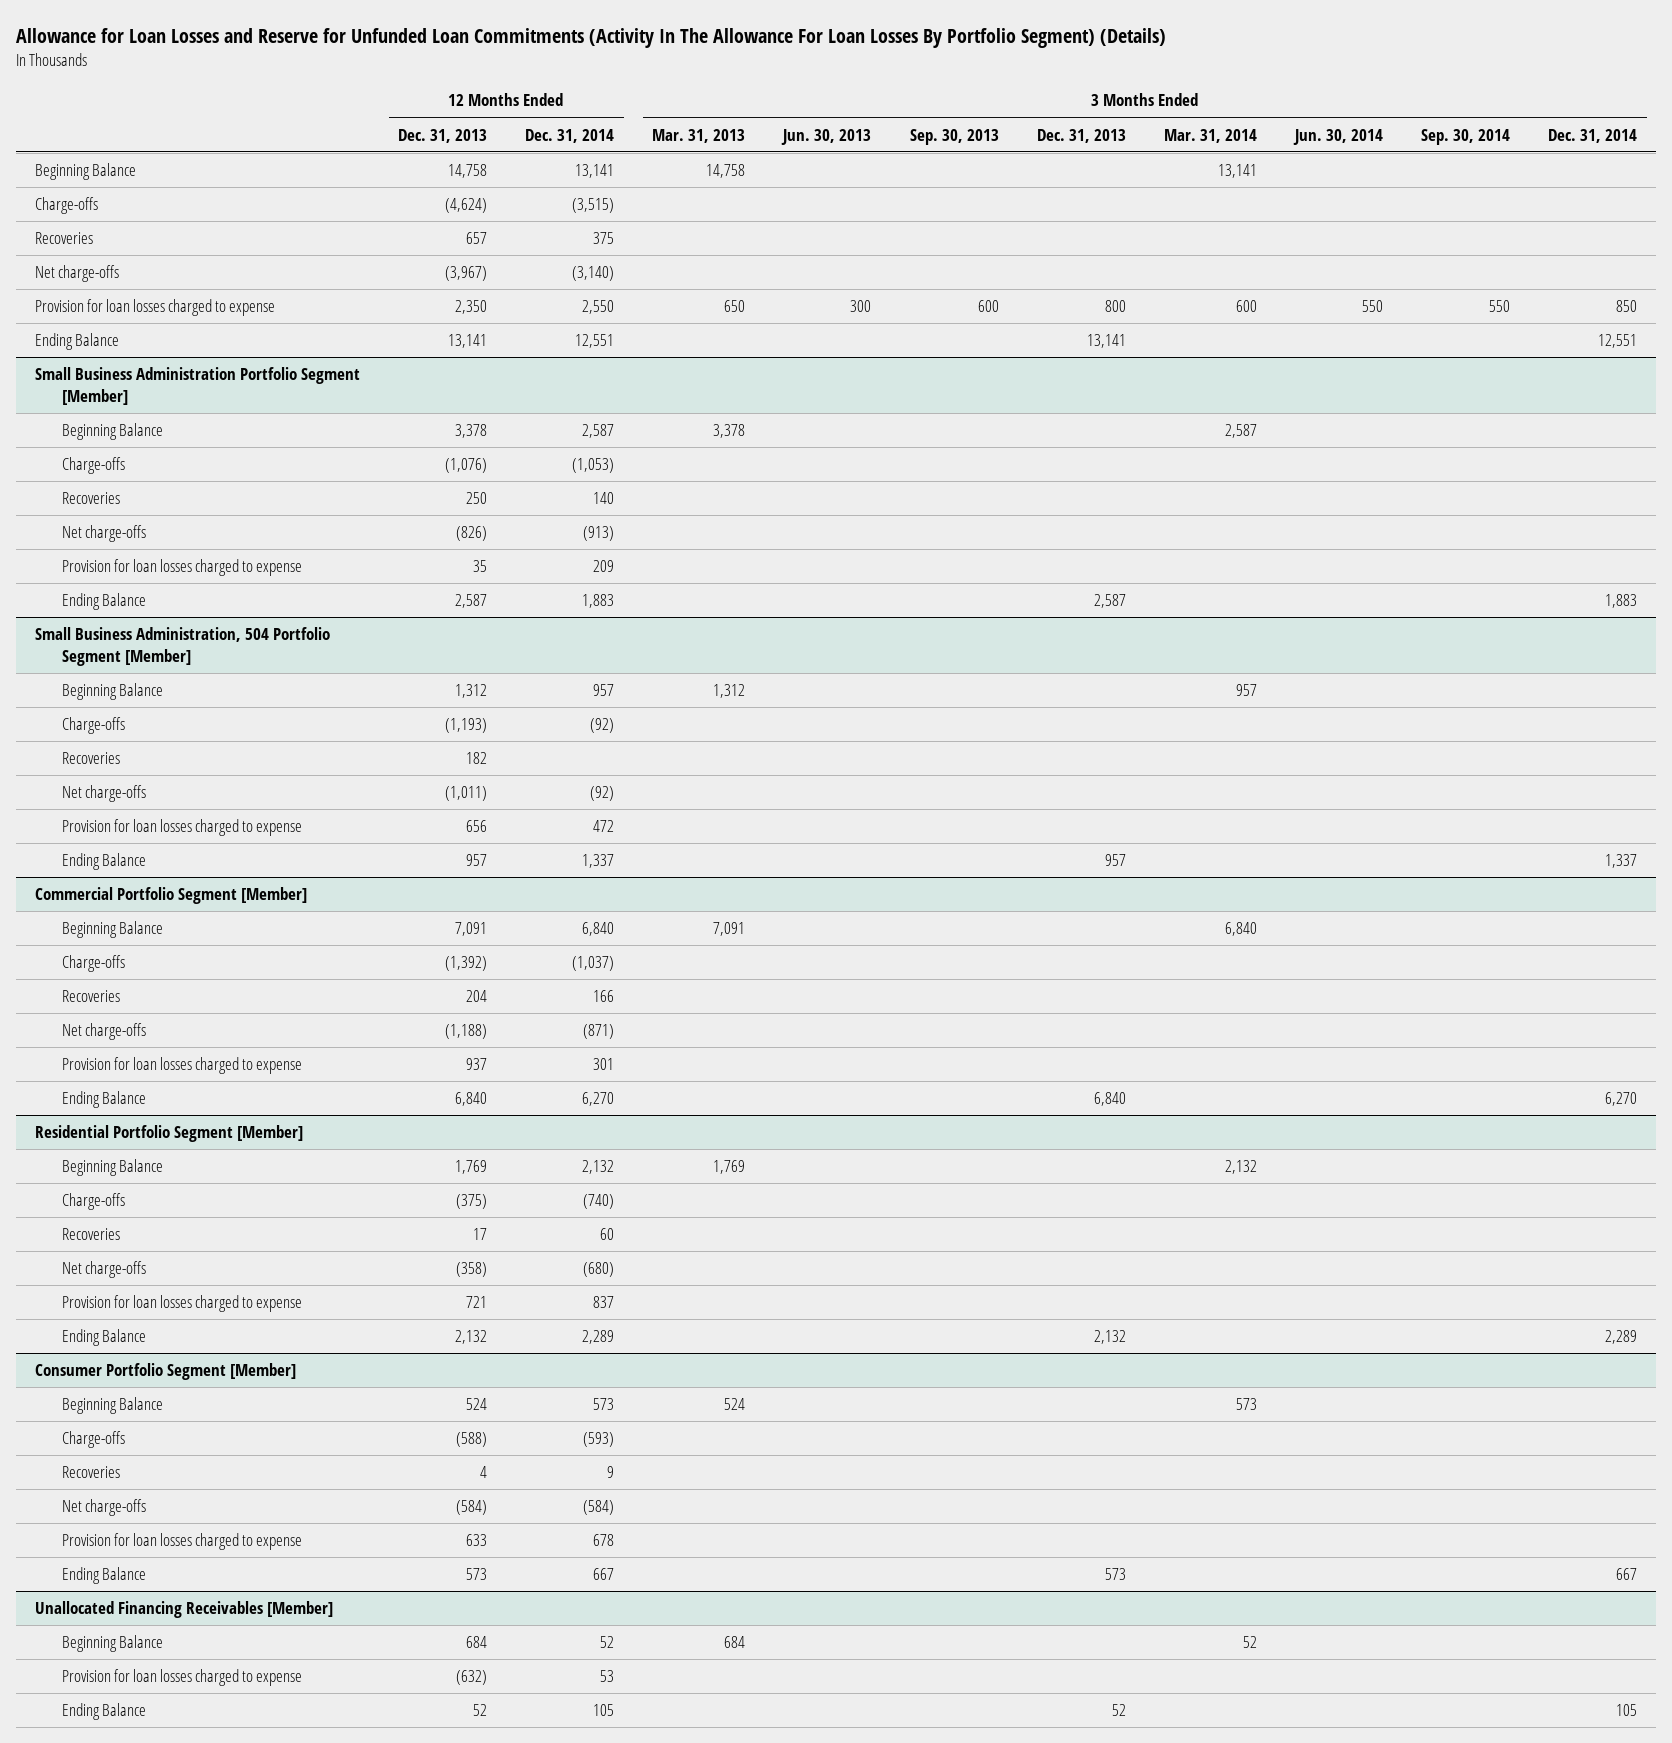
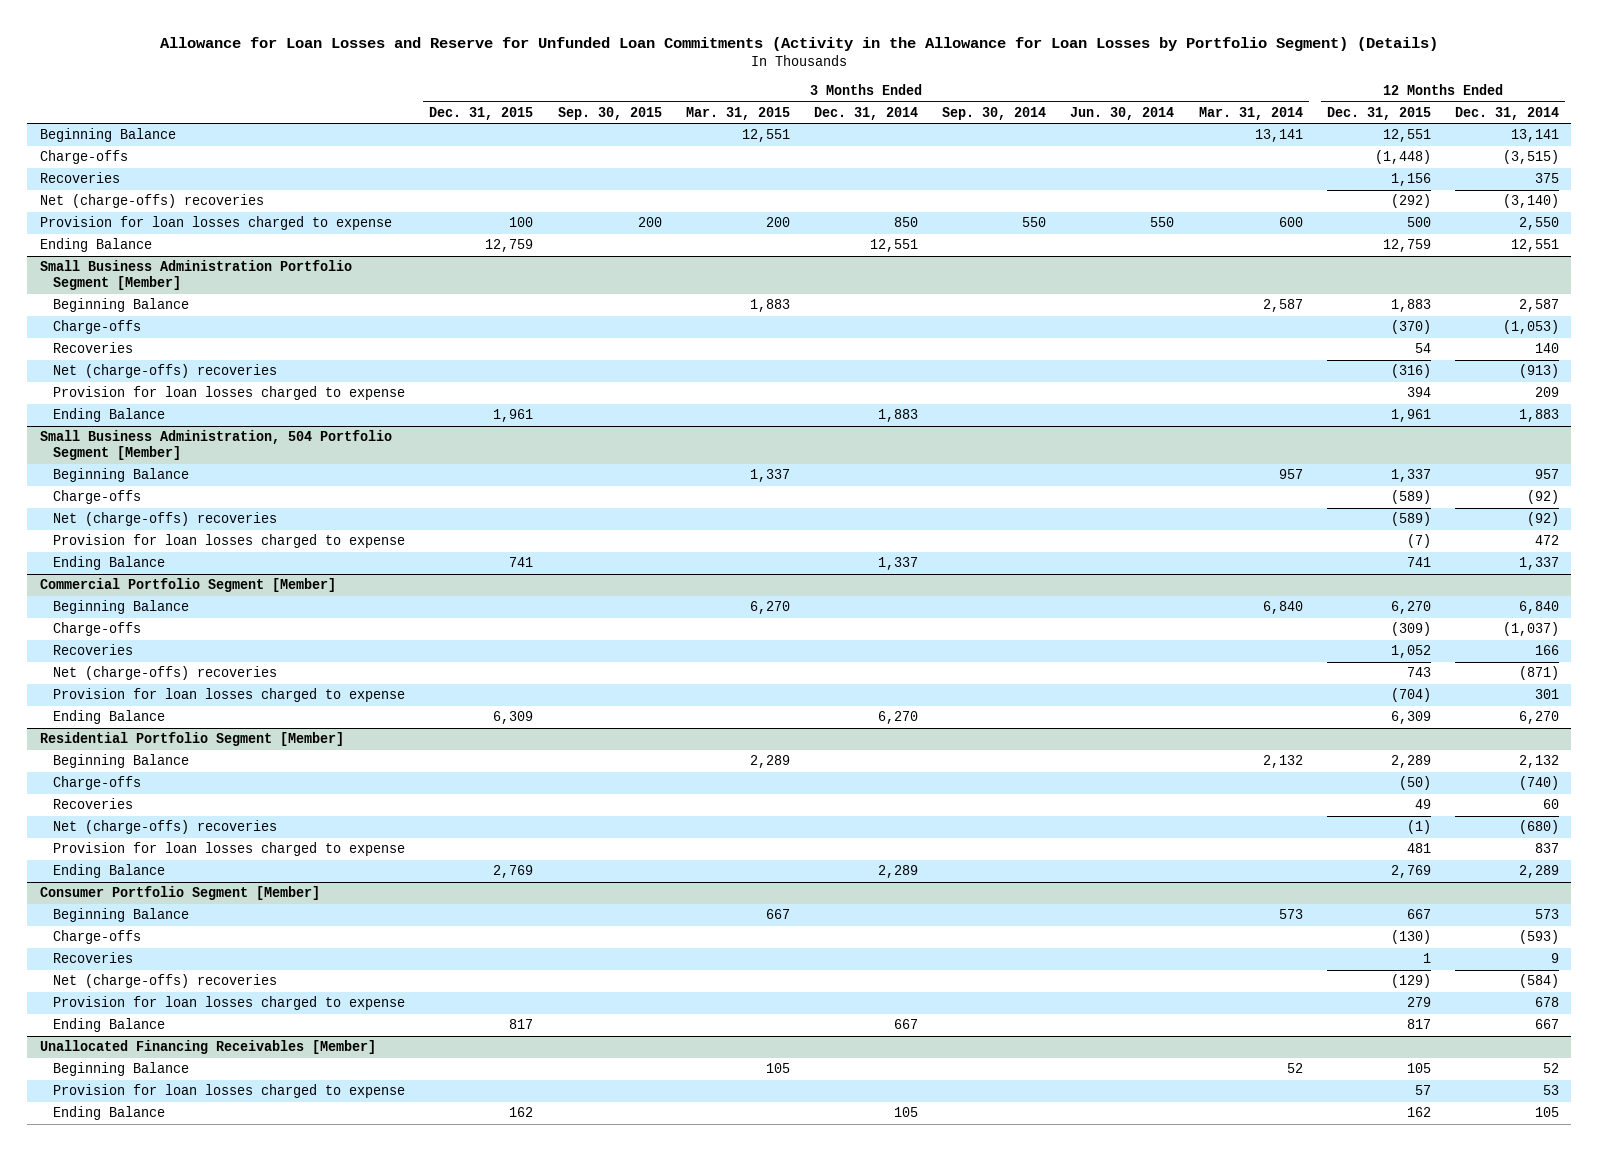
[15,27,1166,48] Allowance for Loan Losses and Reserve for Unfunded Loan Commitments (Activity In The Allowance For Loan Losses By Portfolio Segment) (Details) -> [160,37,1439,52] Allowance for Loan Losses and Reserve for Unfunded Loan Commitments (Activity in the Allowance for Loan Losses by Portfolio Segment) (Details)
[398,128,488,143] Dec. 31, 2013 -> none
[652,128,746,143] Mar. 31, 2013 -> none
[781,128,872,145] Jun. 30, 2013 -> none
[909,128,999,145] Sep. 30, 2013 -> none
[1036,128,1126,143] Dec. 31, 2013 -> none
none -> [429,106,534,120] Dec. 31, 2015
none -> [557,106,662,120] Sep. 30, 2015
none -> [685,106,790,120] Mar. 31, 2015
none -> [1326,106,1431,120] Dec. 31, 2015
[35,265,120,283] Net charge-offs -> [39,194,264,209] Net (charge-offs) recoveries
[62,525,147,543] Net charge-offs -> [53,364,278,379] Net (charge-offs) recoveries
[62,752,121,765] Recoveries -> none
[62,785,147,803] Net charge-offs -> [53,512,278,527] Net (charge-offs) recoveries
[62,1023,147,1041] Net charge-offs -> [53,666,278,681] Net (charge-offs) recoveries
[62,1261,147,1279] Net charge-offs -> [53,820,278,835] Net (charge-offs) recoveries
[62,1499,147,1517] Net charge-offs -> [53,974,278,989] Net (charge-offs) recoveries

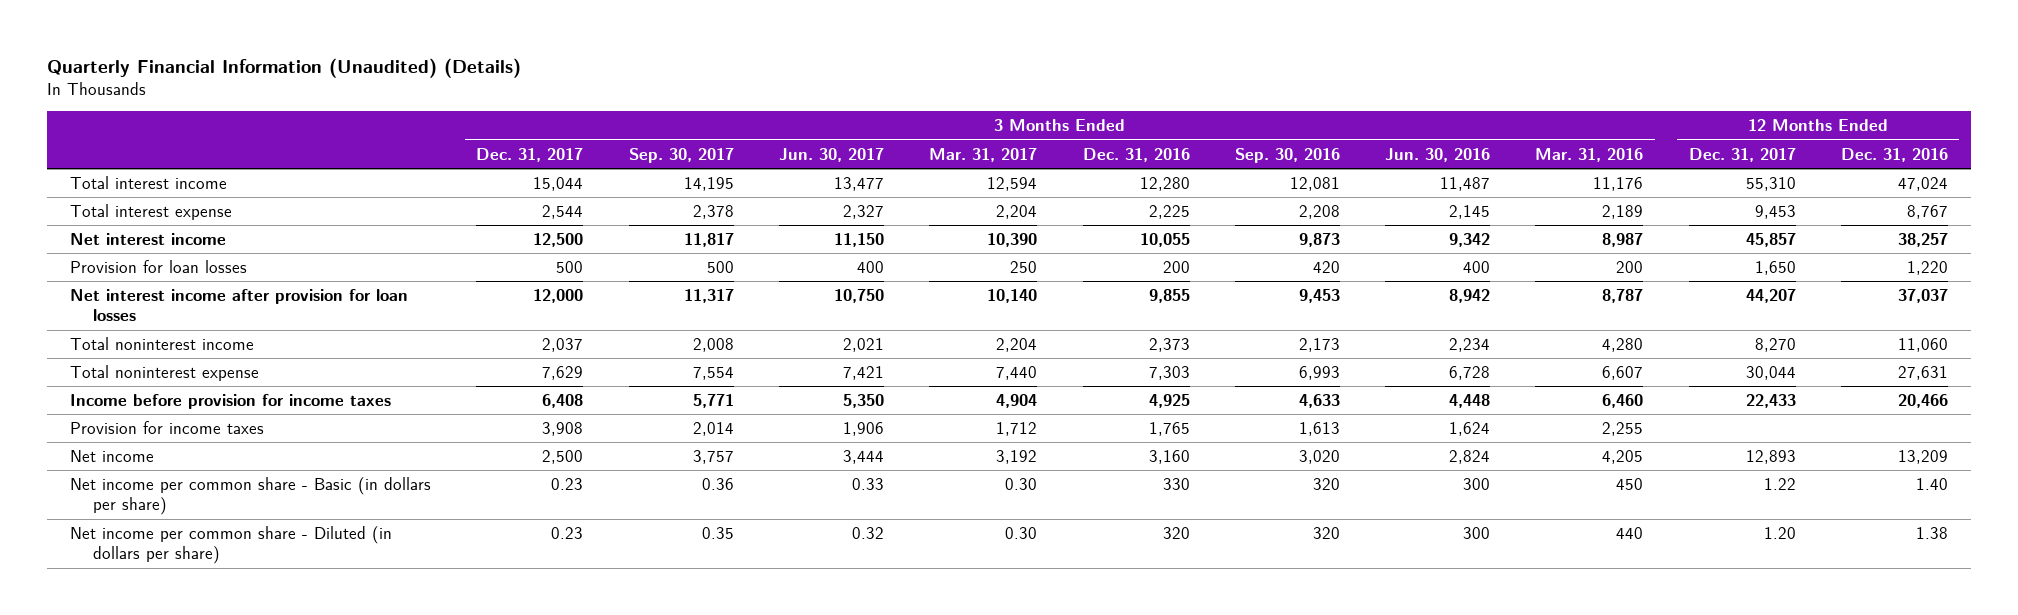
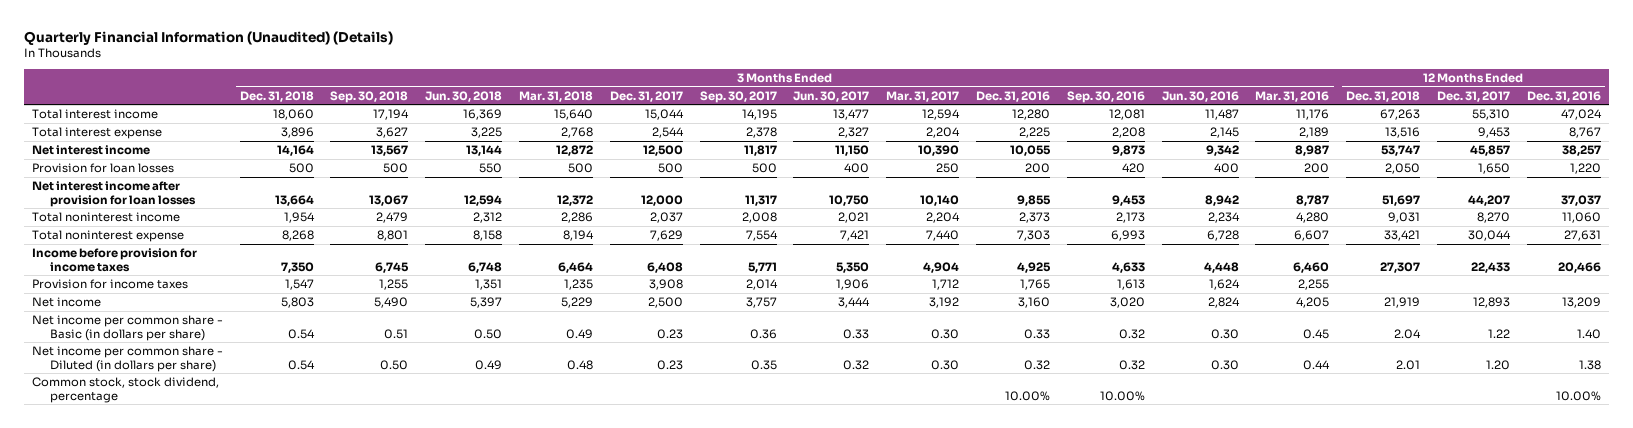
none -> [239,90,314,102] Dec. 31, 2018
none -> [330,90,409,103] Sep. 30, 2018
none -> [425,90,503,102] Jun. 30, 2018
none -> [519,90,594,102] Mar. 31, 2018
none -> [1346,90,1421,102] Dec. 31, 2018
[1162,477,1190,490] 330 -> [1023,328,1050,339] 0.33
[1312,477,1340,490] 320 -> [1118,328,1145,339] 0.32
[1463,477,1491,490] 300 -> [1210,328,1239,339] 0.30
[1616,477,1644,490] 450 -> [1303,328,1330,339] 0.45
[1162,526,1190,539] 320 -> [1023,359,1050,370] 0.32
[1312,526,1340,539] 320 -> [1118,359,1145,370] 0.32
[1463,526,1491,539] 300 -> [1210,359,1239,370] 0.30
[1616,526,1644,539] 440 -> [1303,359,1331,370] 0.44
none -> [31,377,219,403] Common stock, stock dividend, percentage

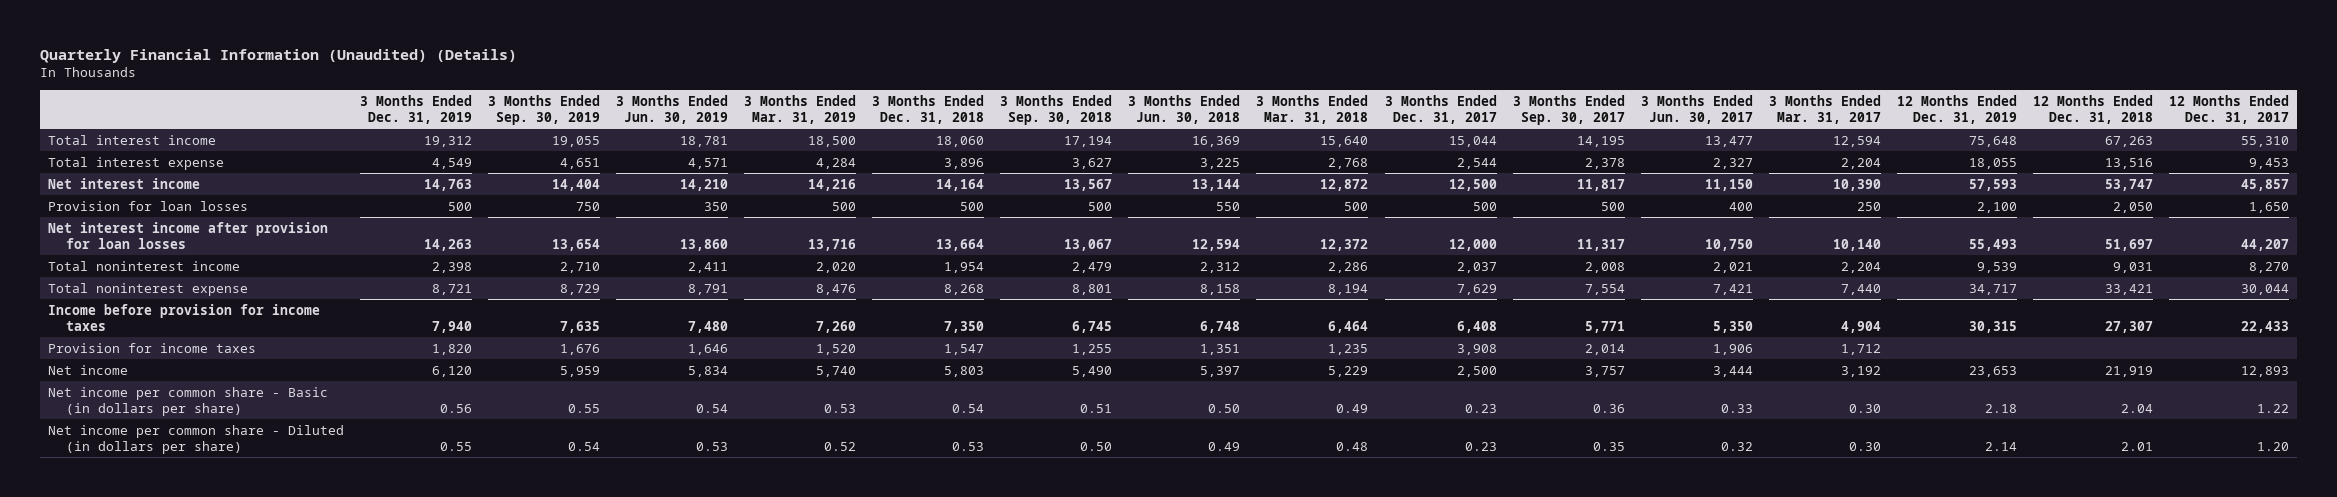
[975,90,1050,102] Dec. 31, 2016 -> none
[1066,90,1145,103] Sep. 30, 2016 -> none
[1161,90,1239,102] Jun. 30, 2016 -> none
[1255,90,1330,102] Mar. 31, 2016 -> none
[1526,90,1601,102] Dec. 31, 2016 -> none
none -> [359,94,472,125] 3 Months Ended Dec. 31, 2019
none -> [487,94,600,126] 3 Months Ended Sep. 30, 2019
none -> [615,94,728,125] 3 Months Ended Jun. 30, 2019
none -> [744,94,857,125] 3 Months Ended Mar. 31, 2019
none -> [1896,94,2017,125] 12 Months Ended Dec. 31, 2019
[31,377,219,403] Common stock, stock dividend, percentage -> none
[287,359,315,370] 0.54 -> [952,441,985,451] 0.53

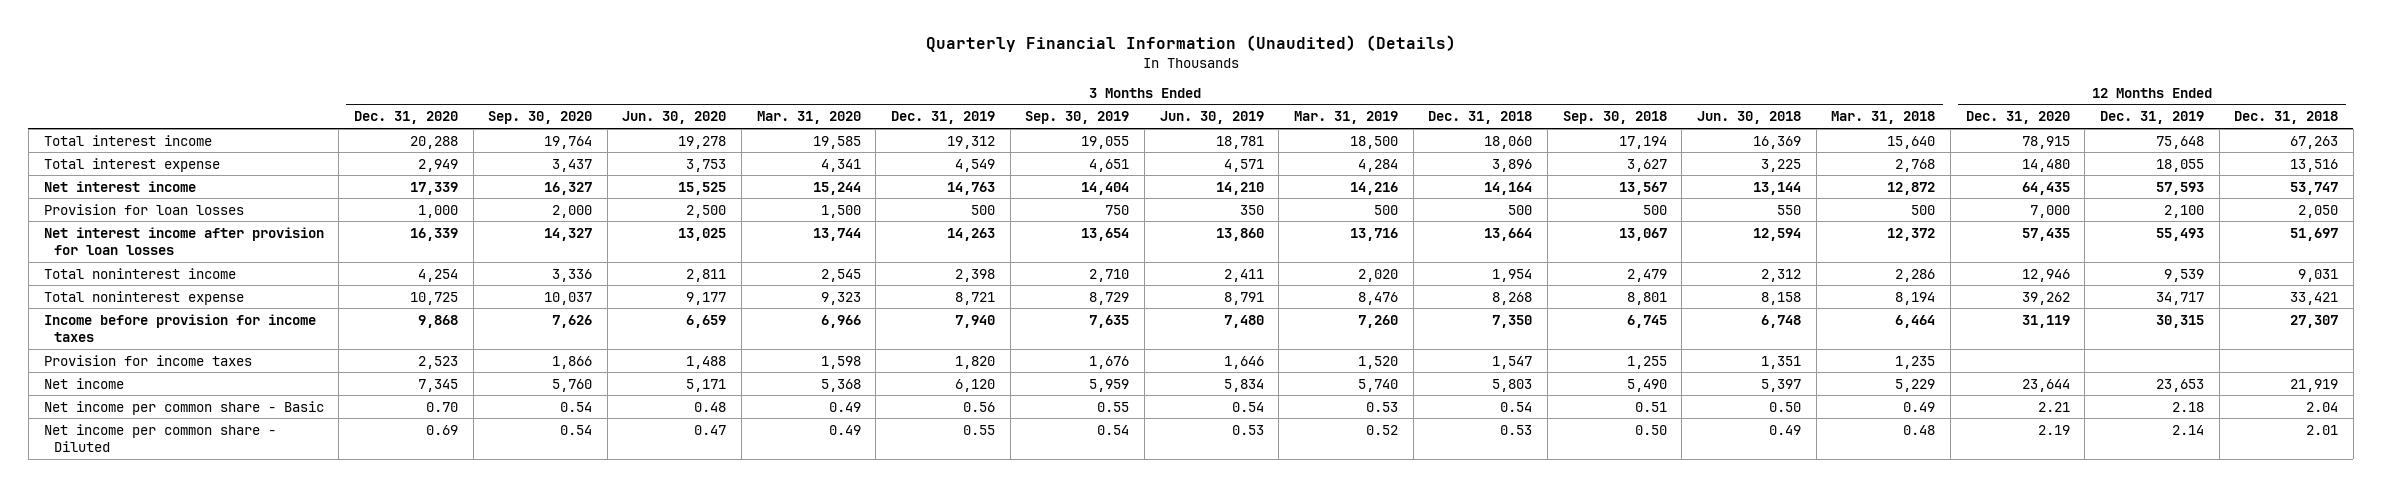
[1384,94,1497,125] 3 Months Ended Dec. 31, 2017 -> none
[1512,94,1625,126] 3 Months Ended Sep. 30, 2017 -> none
[1640,94,1753,125] 3 Months Ended Jun. 30, 2017 -> none
[1768,94,1881,125] 3 Months Ended Mar. 31, 2017 -> none
[2169,94,2290,125] 12 Months Ended Dec. 31, 2017 -> none
none -> [353,111,458,125] Dec. 31, 2020
none -> [488,111,593,125] Sep. 30, 2020
none -> [622,111,727,125] Jun. 30, 2020
none -> [756,111,861,125] Mar. 31, 2020
none -> [1965,111,2070,125] Dec. 31, 2020
[47,386,328,416] Net income per common share - Basic (in dollars per share) -> [43,400,324,415] Net income per common share - Basic
[47,424,344,454] Net income per common share - Diluted (in dollars per share) -> [43,423,276,452] Net income per common share - Diluted

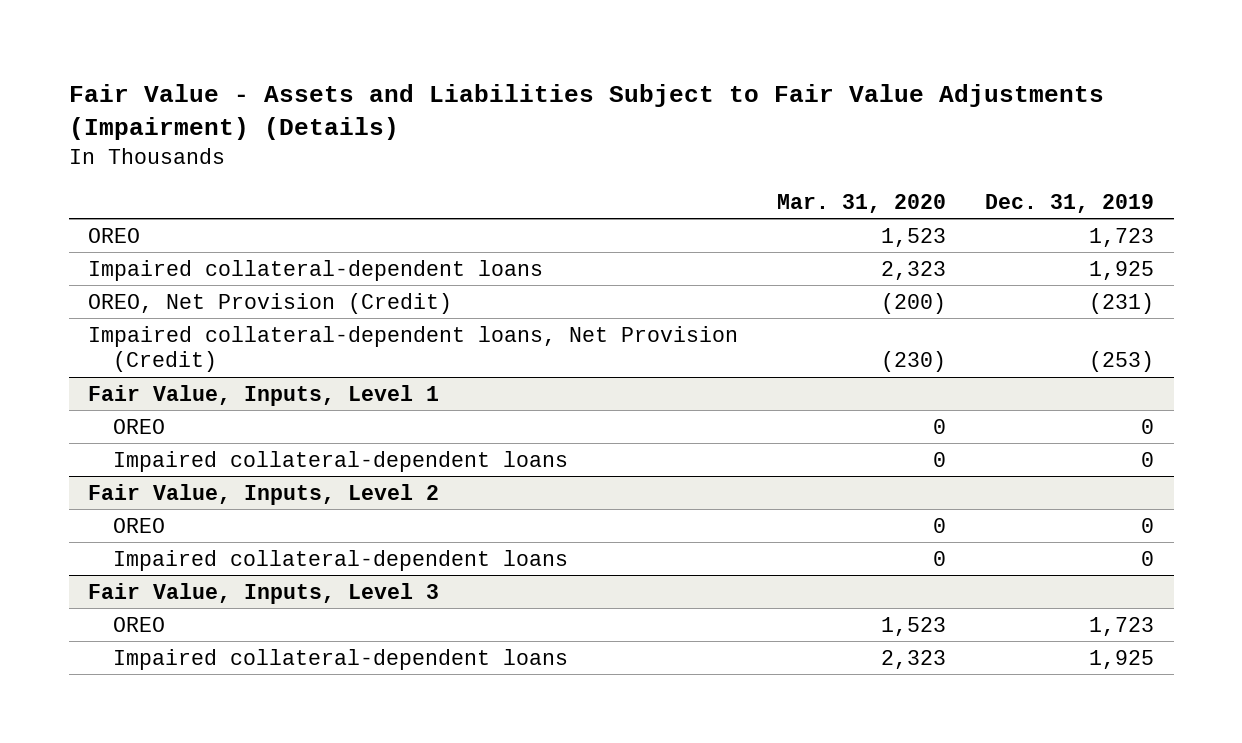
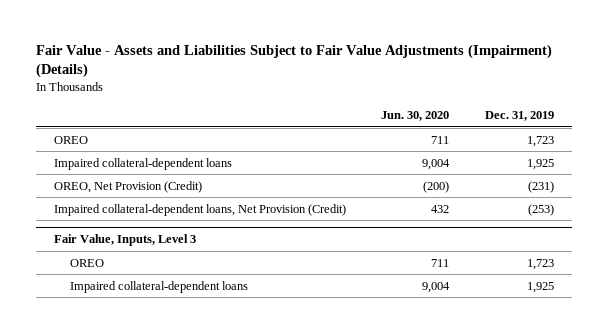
[777,193,947,213] Mar. 31, 2020 -> none
none -> [381,111,450,122] Jun. 30, 2020
[88,384,440,406] Fair Value, Inputs, Level 1 -> none
[113,418,166,434] OREO -> none
[113,450,569,472] Impaired collateral-dependent loans -> none
[88,483,440,505] Fair Value, Inputs, Level 2 -> none
[113,517,166,533] OREO -> none
[113,549,569,571] Impaired collateral-dependent loans -> none

